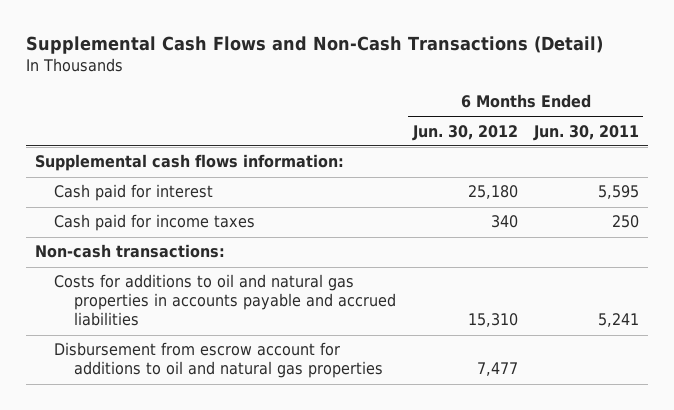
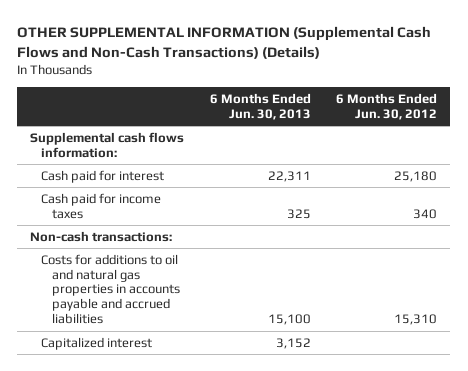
[26,36,604,55] Supplemental Cash Flows and Non-Cash Transactions (Detail) -> [17,26,432,60] OTHER SUPPLEMENTAL INFORMATION (Supplemental Cash Flows and Non-Cash Transactions) (Details)
[533,124,640,141] Jun. 30, 2011 -> none
none -> [209,93,311,120] 6 Months Ended Jun. 30, 2013
[54,342,383,379] Disbursement from escrow account for additions to oil and natural gas properties -> none
none -> [41,336,153,350] Capitalized interest

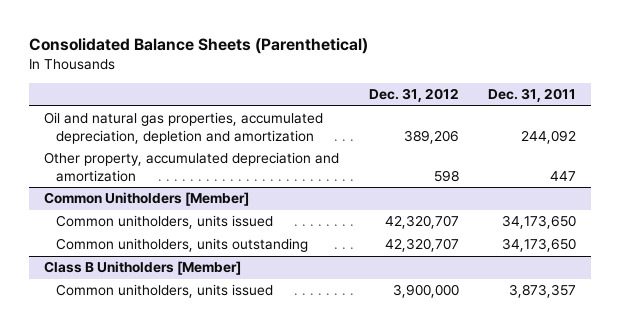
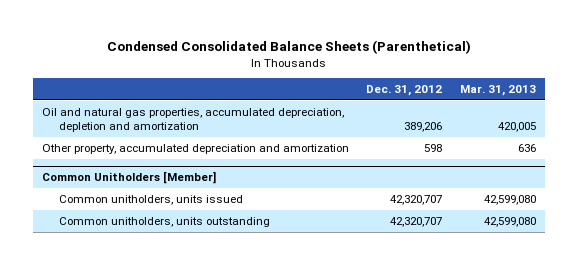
[28,38,368,55] Consolidated Balance Sheets (Parenthetical) -> [106,39,471,54] Condensed Consolidated Balance Sheets (Parenthetical)
[488,88,577,103] Dec. 31, 2011 -> none
none -> [460,85,537,97] Mar. 31, 2013
[43,261,241,276] Class B Unitholders [Member] -> none
[56,284,274,299] Common unitholders, units issued -> none

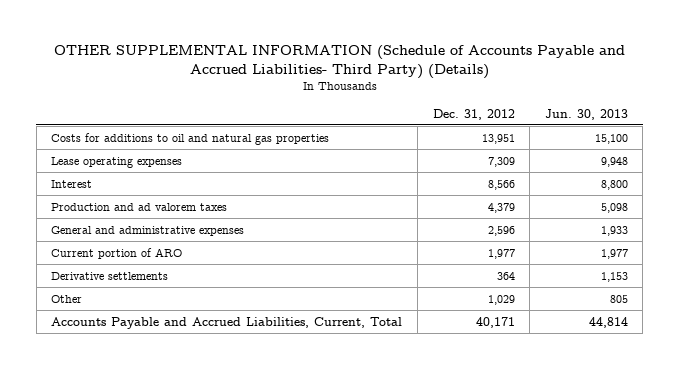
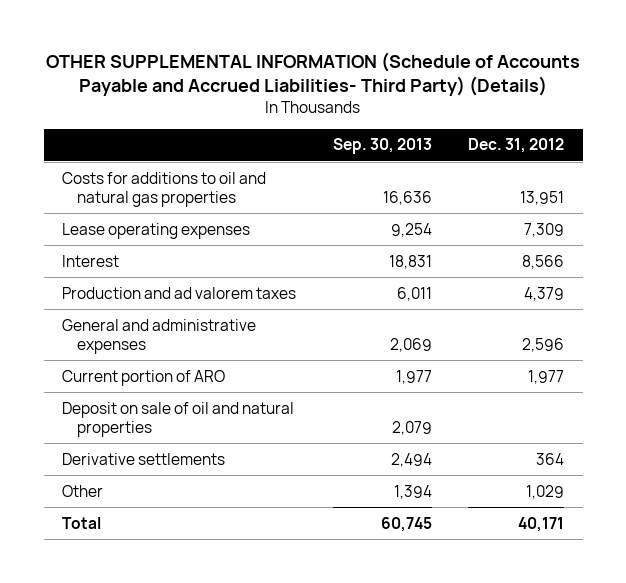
[544,108,628,120] Jun. 30, 2013 -> none
none -> [332,138,432,155] Sep. 30, 2013
none -> [61,401,294,437] Deposit on sale of oil and natural properties
[51,316,403,329] Accounts Payable and Accrued Liabilities, Current, Total -> [61,516,101,529] Total

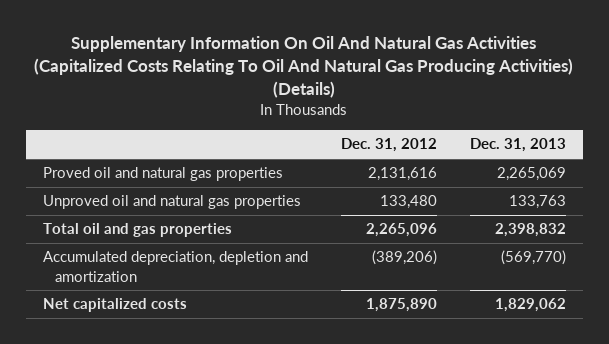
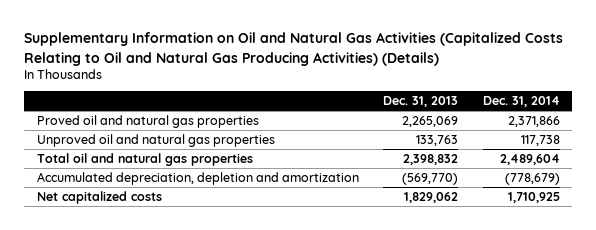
[34,35,574,99] Supplementary Information On Oil And Natural Gas Activities (Capitalized Costs Relating To Oil And Natural Gas Producing Activities) (Details) -> [24,32,564,66] Supplementary Information on Oil and Natural Gas Activities (Capitalized Costs Relating to Oil and Natural Gas Producing Activities) (Details)
[340,138,437,153] Dec. 31, 2012 -> none
none -> [482,96,560,108] Dec. 31, 2014
[42,223,232,238] Total oil and gas properties -> [36,152,253,166] Total oil and natural gas properties

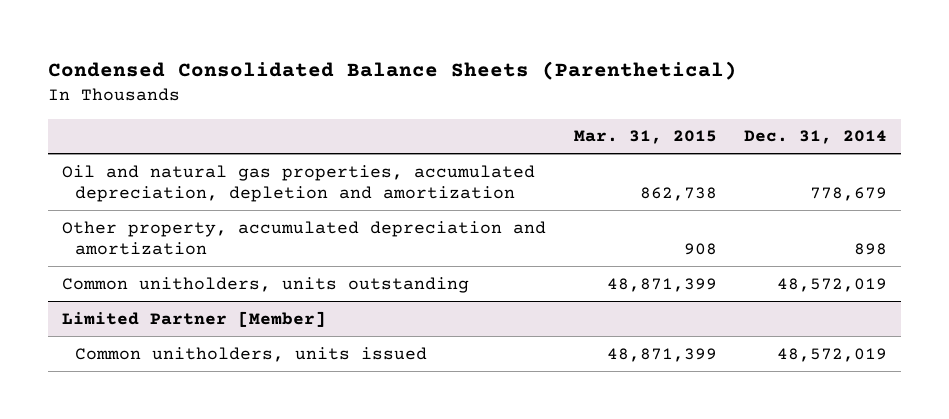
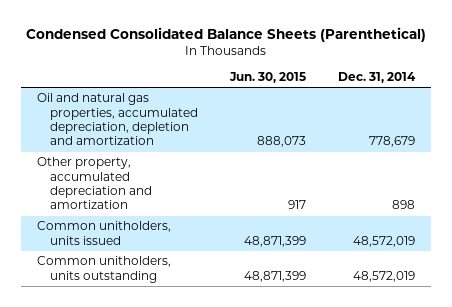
[573,130,717,145] Mar. 31, 2015 -> none
none -> [229,72,307,84] Jun. 30, 2015
[61,310,326,327] Limited Partner [Member] -> none
[61,276,469,293] Common unitholders, units outstanding -> [36,256,171,283] Common unitholders, units outstanding

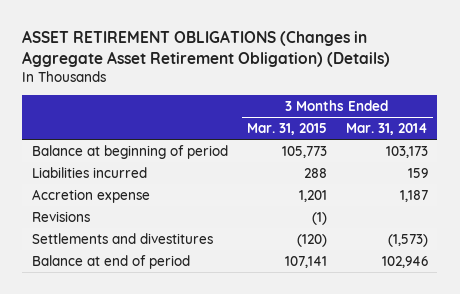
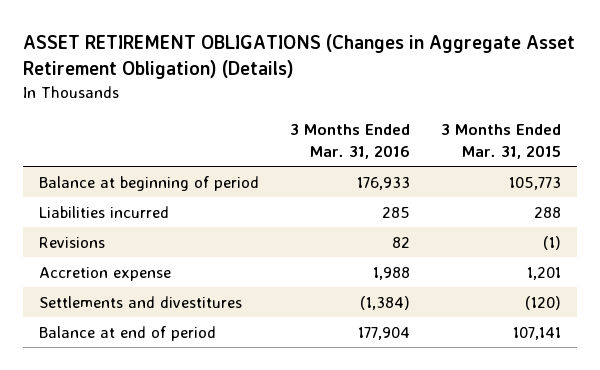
[345,122,428,135] Mar. 31, 2014 -> none
none -> [290,124,411,159] 3 Months Ended Mar. 31, 2016
[31,188,150,203] Accretion expense -> [38,266,171,281] Accretion expense

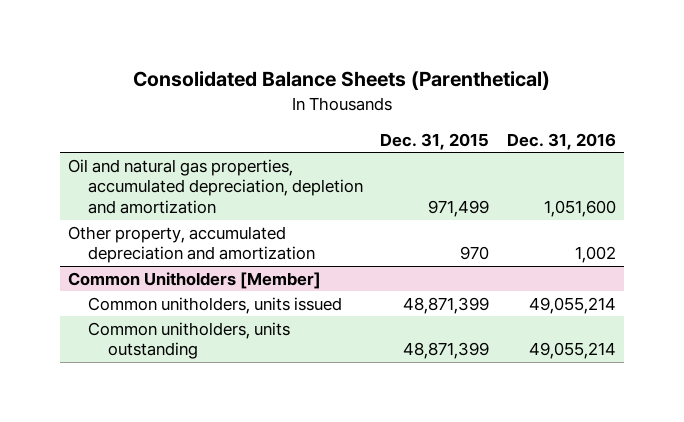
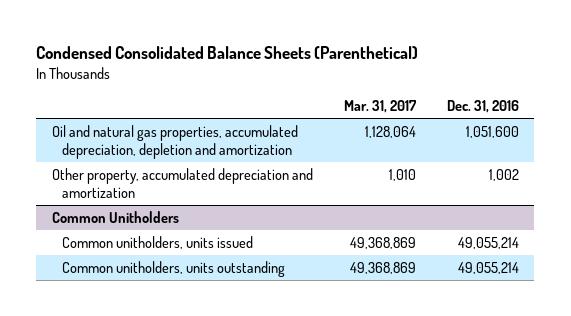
[132,71,550,91] Consolidated Balance Sheets (Parenthetical) -> [36,45,419,59] Condensed Consolidated Balance Sheets (Parenthetical)
[380,132,490,150] Dec. 31, 2015 -> none
none -> [343,100,417,114] Mar. 31, 2017
[68,271,322,289] Common Unitholders [Member] -> [51,210,179,223] Common Unitholders

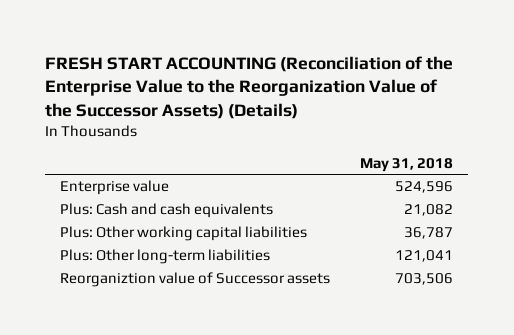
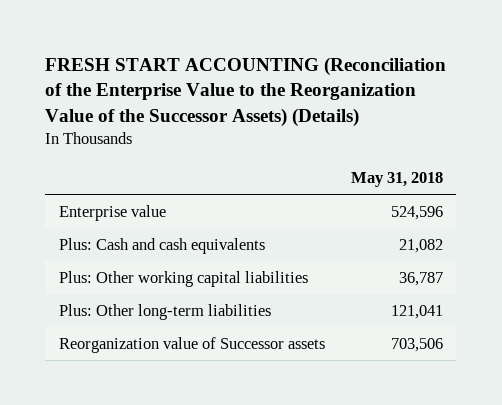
[60,272,331,288] Reorganiztion value of Successor assets -> [58,336,325,353] Reorganization value of Successor assets

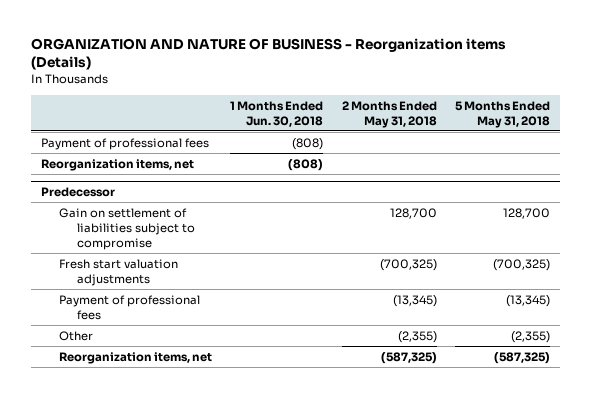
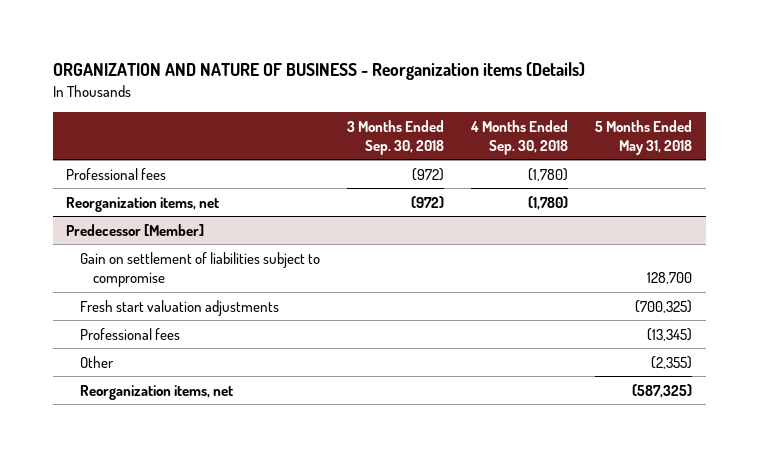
[230,100,324,127] 1 Months Ended Jun. 30, 2018 -> none
[341,100,437,128] 2 Months Ended May 31, 2018 -> none
none -> [346,119,444,155] 3 Months Ended Sep. 30, 2018
none -> [469,119,568,155] 4 Months Ended Sep. 30, 2018
[40,137,209,150] Payment of professional fees -> [66,167,167,180] Professional fees
[40,187,115,198] Predecessor -> [66,223,205,236] Predecessor [Member]
[58,294,200,320] Payment of professional fees -> [79,327,180,340] Professional fees

